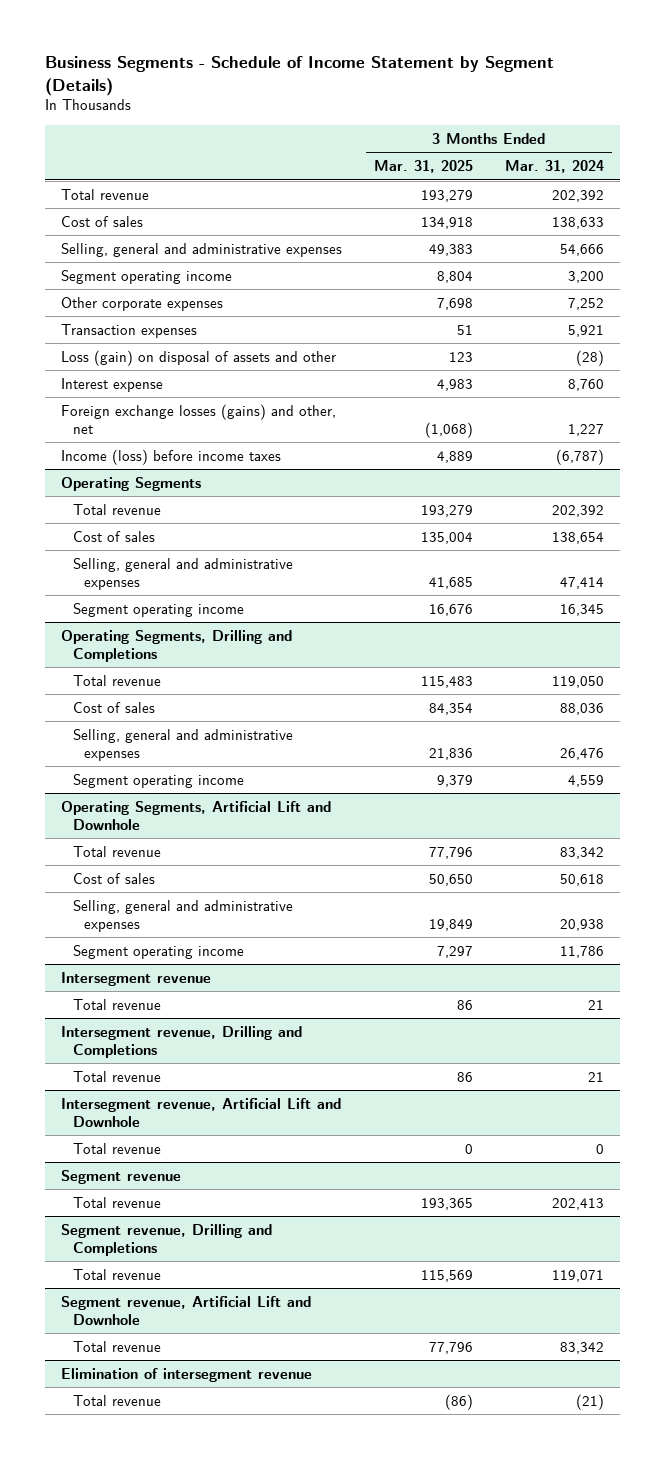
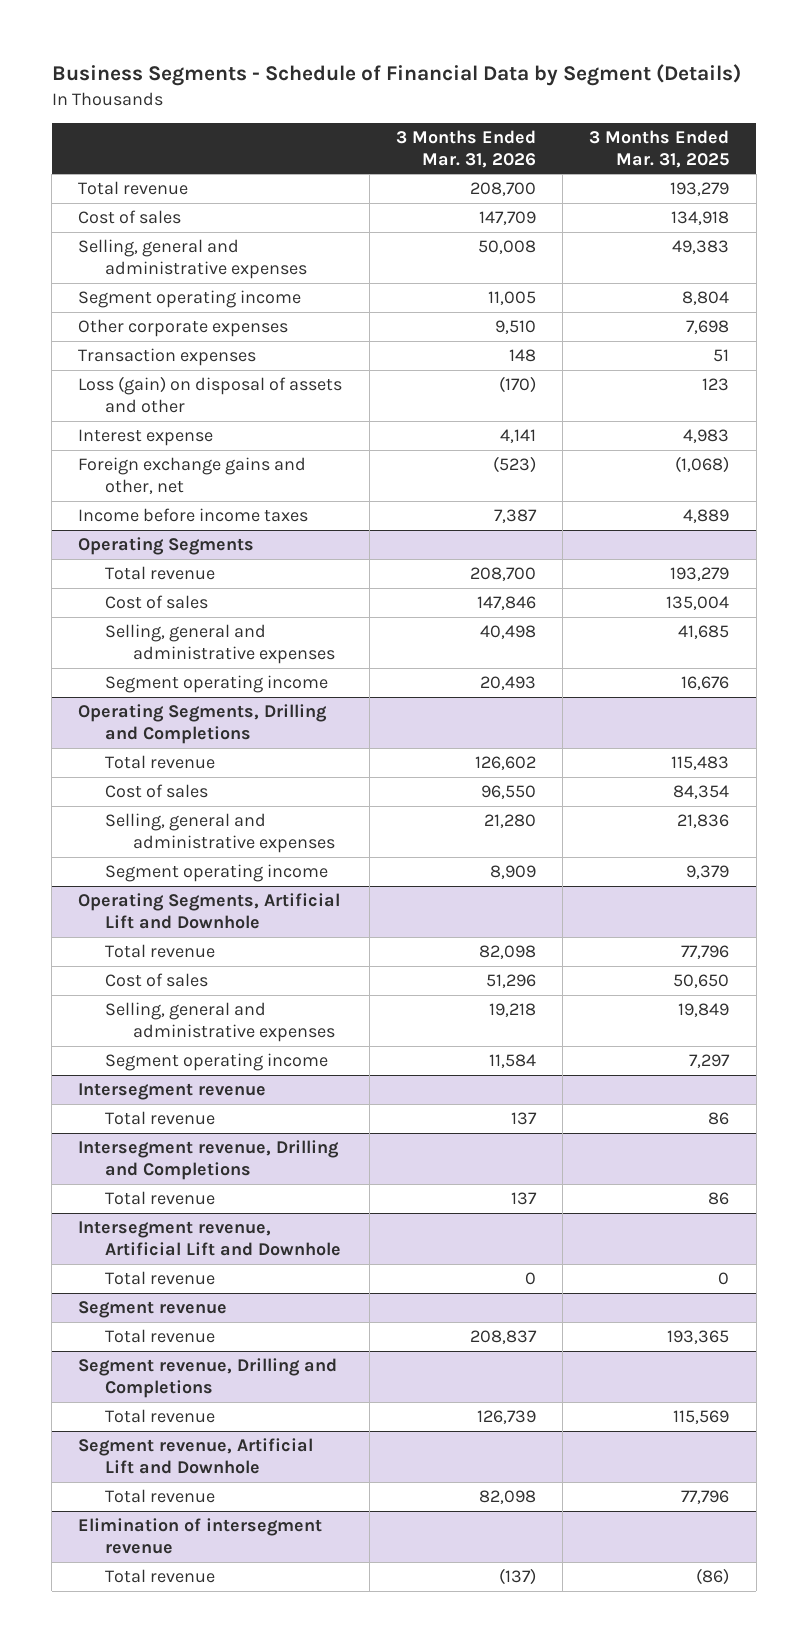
[45,55,555,96] Business Segments - Schedule of Income Statement by Segment (Details) -> [51,63,741,86] Business Segments - Schedule of Financial Data by Segment (Details)
[505,160,605,174] Mar. 31, 2024 -> none
none -> [395,129,536,168] 3 Months Ended Mar. 31, 2026
[61,403,337,434] Foreign exchange losses (gains) and other, net -> [78,457,307,494] Foreign exchange gains and other, net
[61,448,282,465] Income (loss) before income taxes -> [78,508,309,523] Income before income taxes

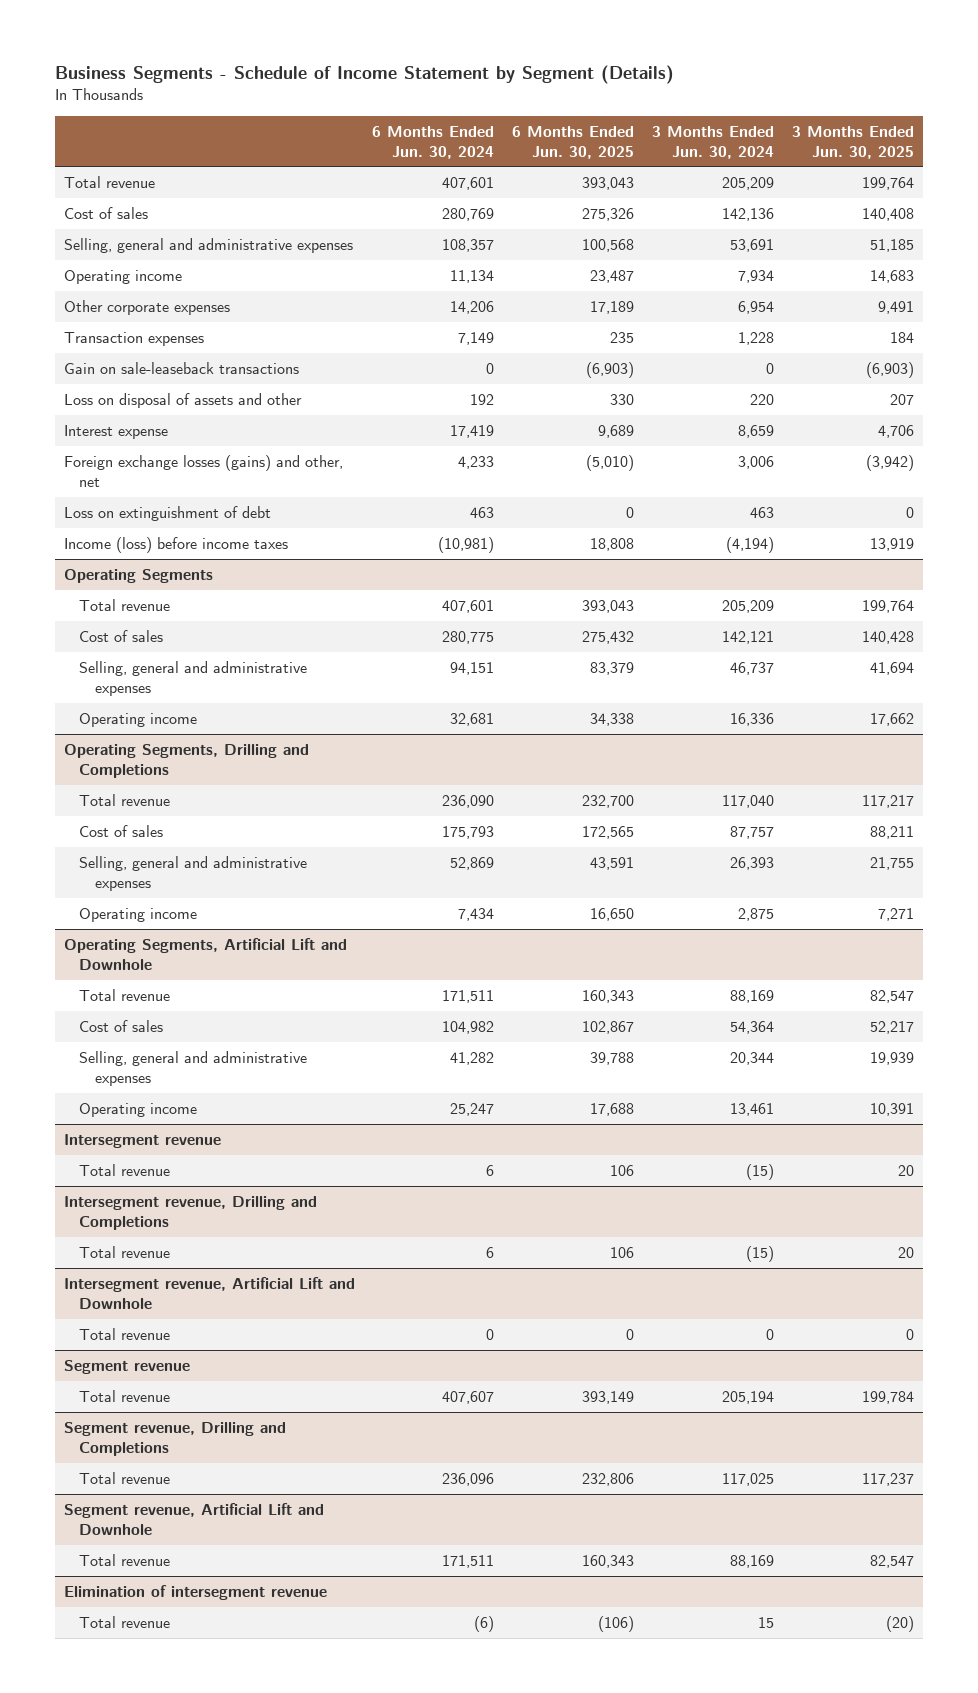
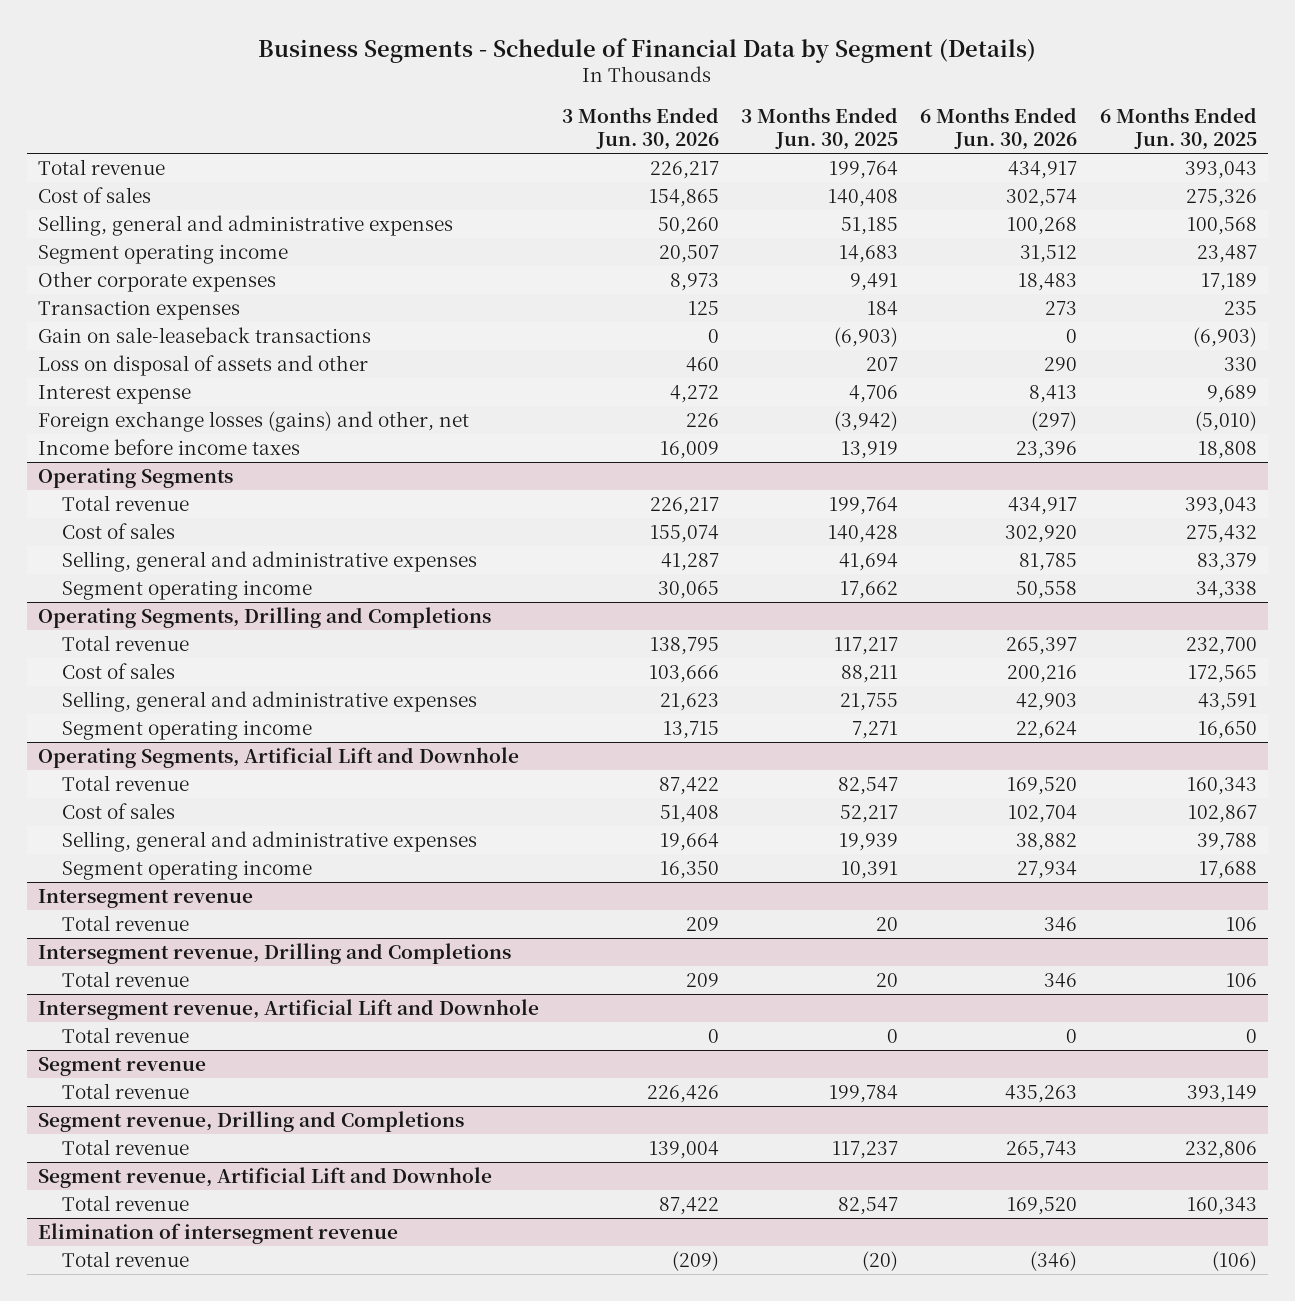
[54,65,674,85] Business Segments - Schedule of Income Statement by Segment (Details) -> [258,37,1037,63] Business Segments - Schedule of Financial Data by Segment (Details)
[372,125,495,159] 6 Months Ended Jun. 30, 2024 -> none
[652,125,775,159] 3 Months Ended Jun. 30, 2024 -> none
none -> [561,106,719,151] 3 Months Ended Jun. 30, 2026
none -> [920,106,1078,151] 6 Months Ended Jun. 30, 2026
[63,269,182,284] Operating income -> [38,244,289,265] Segment operating income
[63,505,271,521] Loss on extinguishment of debt -> none
[63,536,288,553] Income (loss) before income taxes -> [38,439,301,456] Income before income taxes
[79,712,198,727] Operating income -> [61,580,312,601] Segment operating income
[79,907,198,922] Operating income -> [61,720,312,741] Segment operating income
[79,1102,198,1117] Operating income -> [61,860,312,881] Segment operating income

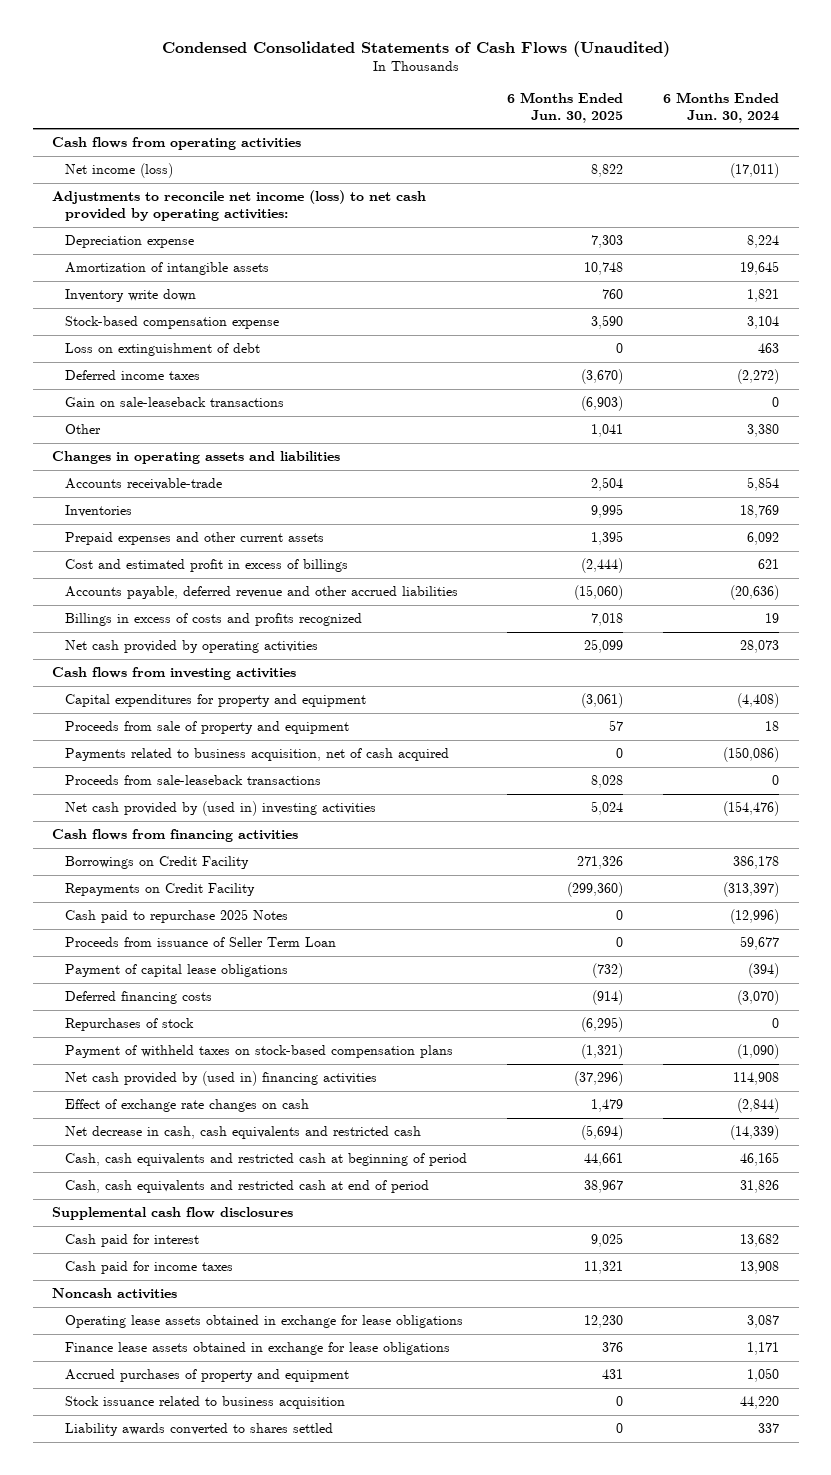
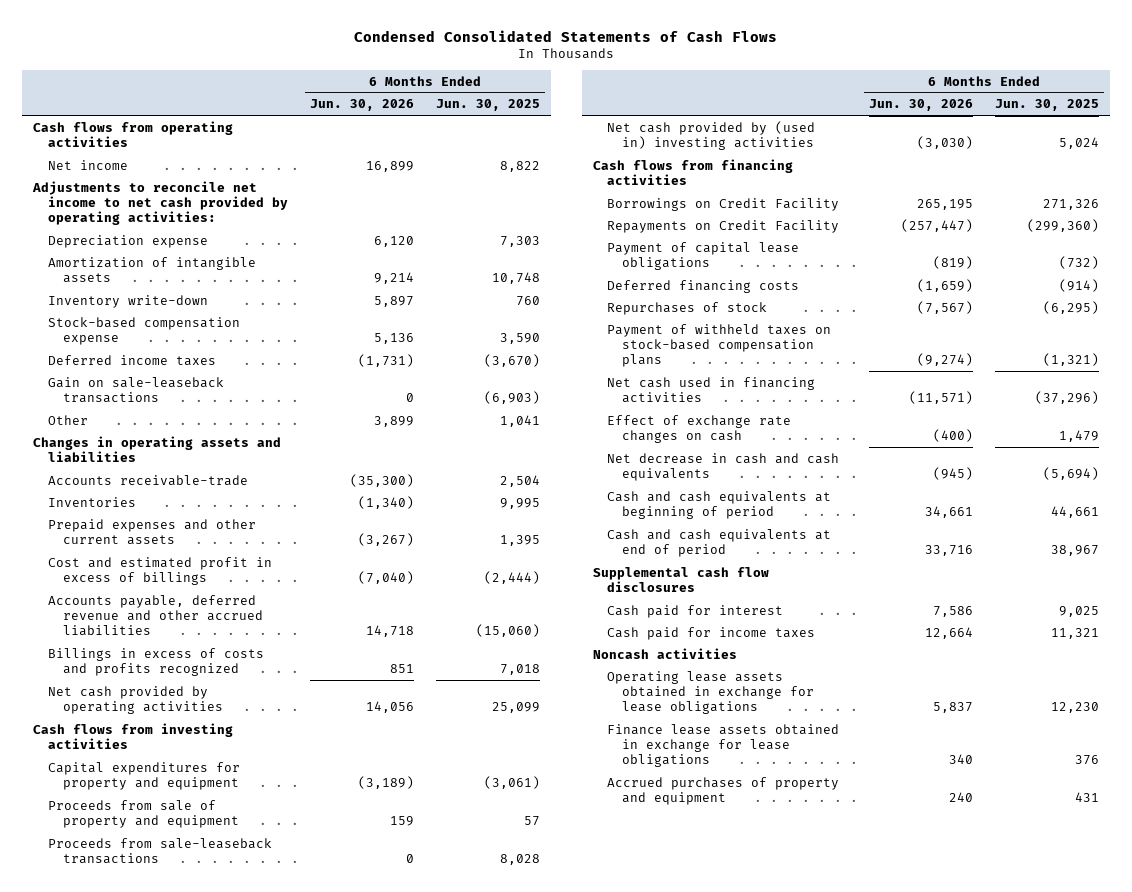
[161,41,670,58] Condensed Consolidated Statements of Cash Flows (Unaudited) -> [354,29,778,42] Condensed Consolidated Statements of Cash Flows
[662,91,779,123] 6 Months Ended Jun. 30, 2024 -> none
none -> [310,99,415,112] Jun. 30, 2026
[65,162,174,178] Net income (loss) -> [48,159,129,170] Net income
[52,189,427,221] Adjustments to reconcile net income (loss) to net cash provided by operating activities: -> [32,180,289,226] Adjustments to reconcile net income to net cash provided by operating activities:
[65,288,197,302] Inventory write down -> [48,294,209,308] Inventory write-down
[65,342,261,356] Loss on extinguishment of debt -> none
[65,747,450,761] Payments related to business acquisition, net of cash acquired -> none
[65,908,289,923] Cash paid to repurchase 2025 Notes -> none
[65,936,337,947] Proceeds from issuance of Seller Term Loan -> none
[65,1070,378,1086] Net cash provided by (used in) financing activities -> [607,376,816,403] Net cash used in financing activities
[65,1125,422,1139] Net decrease in cash, cash equivalents and restricted cash -> [607,452,840,481] Net decrease in cash and cash equivalents
[65,1152,468,1166] Cash, cash equivalents and restricted cash at beginning of period -> [607,490,832,519] Cash and cash equivalents at beginning of period
[65,1179,430,1193] Cash, cash equivalents and restricted cash at end of period -> [607,528,832,557] Cash and cash equivalents at end of period
[65,1395,346,1409] Stock issuance related to business acquisition -> none
[65,1422,334,1436] Liability awards converted to shares settled -> none

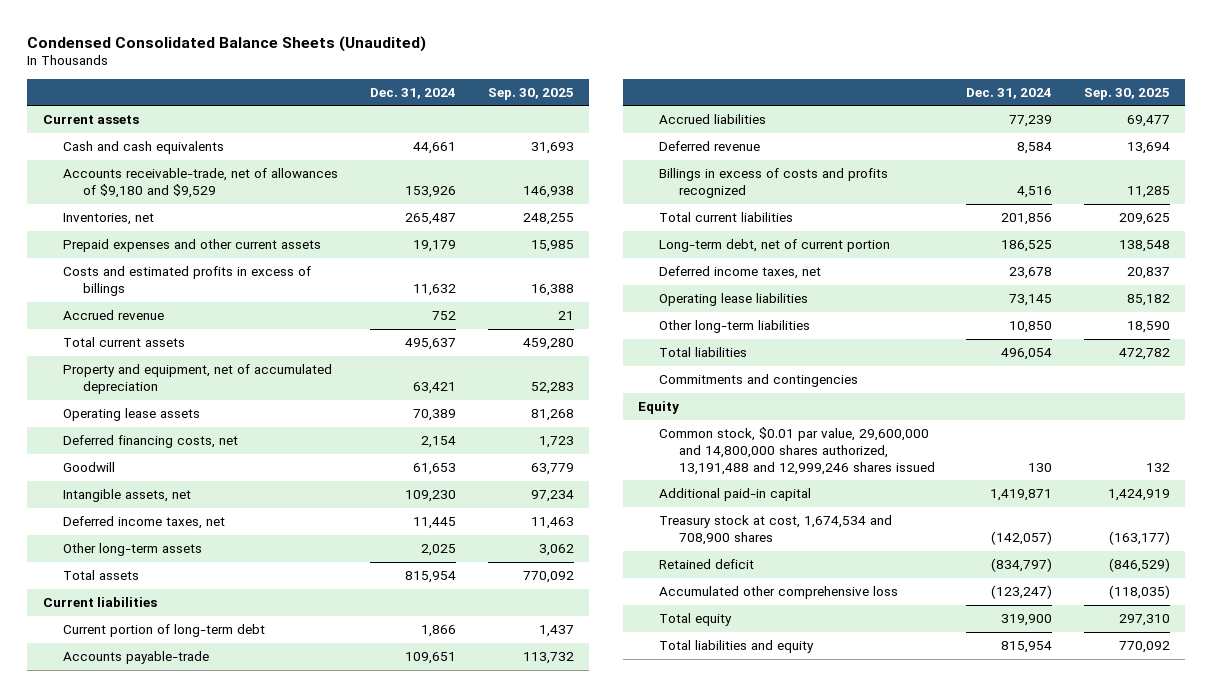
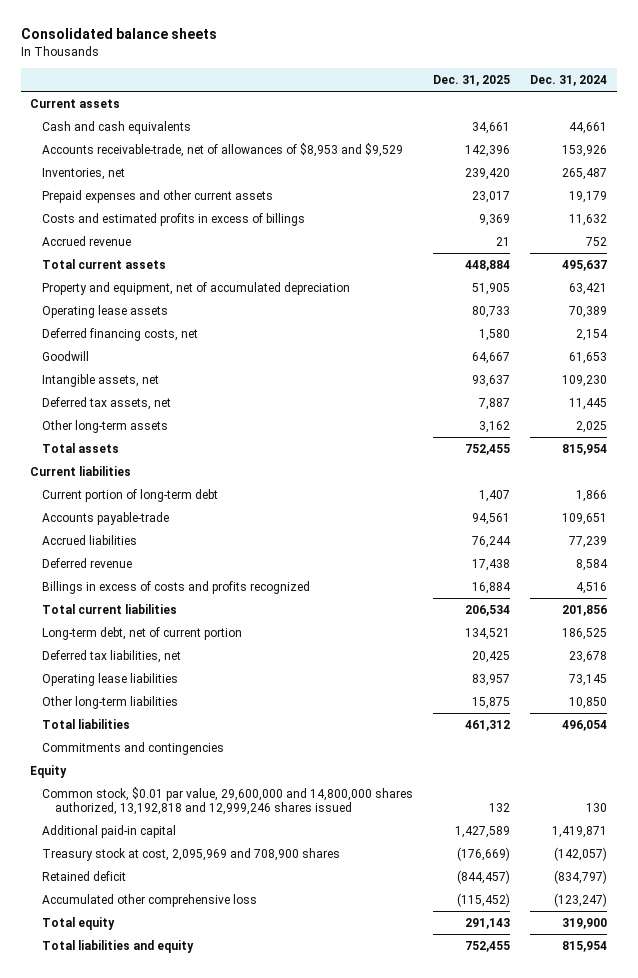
[26,35,426,52] Condensed Consolidated Balance Sheets (Unaudited) -> [20,28,217,40] Consolidated balance sheets
[487,87,574,100] Sep. 30, 2025 -> none
none -> [433,74,511,86] Dec. 31, 2025
[62,168,338,198] Accounts receivable-trade, net of allowances of $9,180 and $9,529 -> [42,142,404,157] Accounts receivable-trade, net of allowances of $8,953 and $9,529
[62,516,225,530] Deferred income taxes, net -> [42,396,172,410] Deferred tax assets, net
[658,266,821,280] Deferred income taxes, net -> [42,649,182,663] Deferred tax liabilities, net
[658,427,935,475] Common stock, $0.01 par value, 29,600,000 and 14,800,000 shares authorized, 13,191,488 and 12,999,246 shares issued -> [42,786,414,815] Common stock, $0.01 par value, 29,600,000 and 14,800,000 shares authorized, 13,192,818 and 12,999,246 shares issued
[658,515,892,545] Treasury stock at cost, 1,674,534 and 708,900 shares -> [42,847,341,861] Treasury stock at cost, 2,095,969 and 708,900 shares

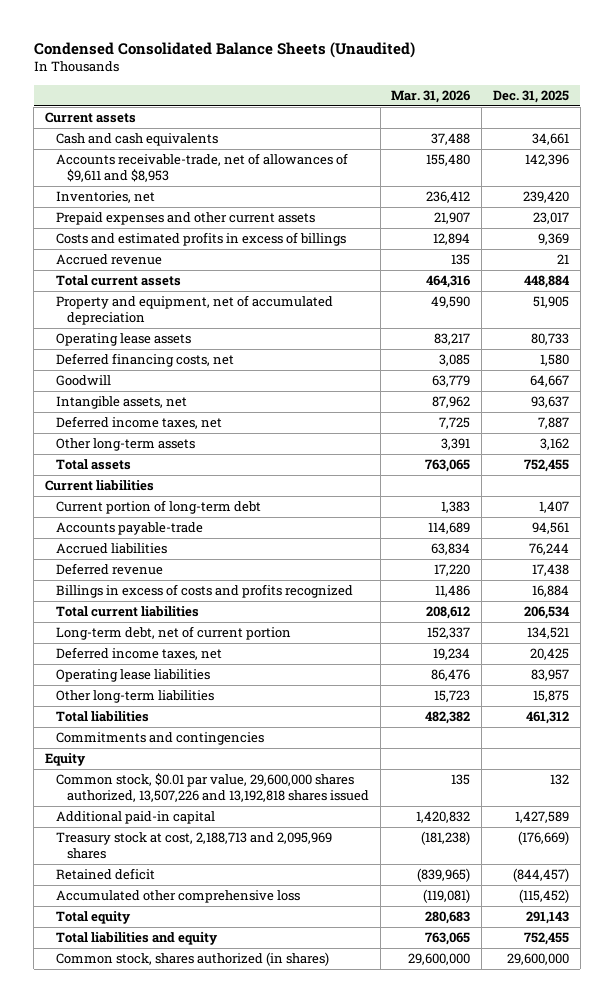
[20,28,217,40] Consolidated balance sheets -> [33,41,415,58] Condensed Consolidated Balance Sheets (Unaudited)
[530,74,608,86] Dec. 31, 2024 -> none
none -> [391,89,471,103] Mar. 31, 2026
[42,142,404,157] Accounts receivable-trade, net of allowances of $8,953 and $9,529 -> [55,153,348,182] Accounts receivable-trade, net of allowances of $9,611 and $8,953
[42,396,172,410] Deferred tax assets, net -> [55,416,222,430] Deferred income taxes, net
[42,649,182,663] Deferred tax liabilities, net -> [55,647,222,661] Deferred income taxes, net
[42,786,414,815] Common stock, $0.01 par value, 29,600,000 and 14,800,000 shares authorized, 13,192,818 and 12,999,246 shares issued -> [55,773,369,802] Common stock, $0.01 par value, 29,600,000 shares authorized, 13,507,226 and 13,192,818 shares issued
[42,847,341,861] Treasury stock at cost, 2,095,969 and 708,900 shares -> [55,832,332,859] Treasury stock at cost, 2,188,713 and 2,095,969 shares
none -> [55,952,329,967] Common stock, shares authorized (in shares)

